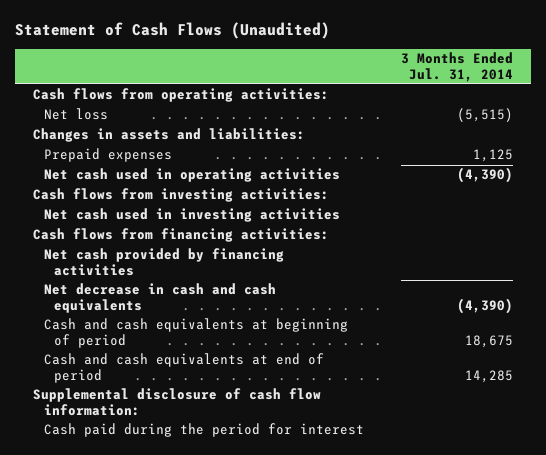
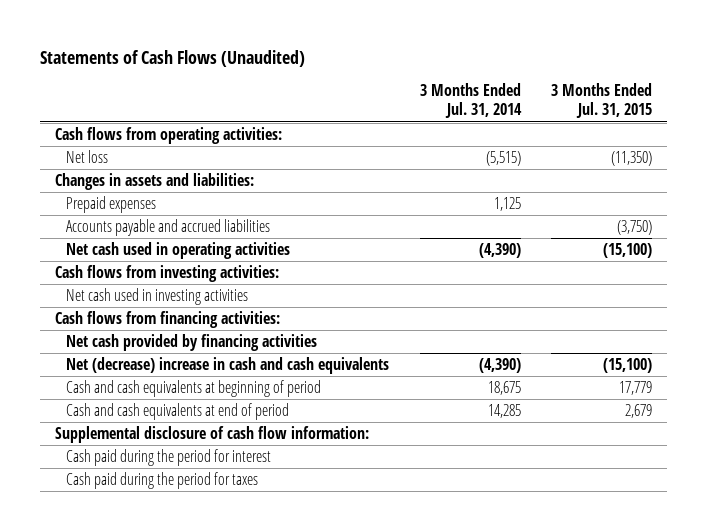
[14,22,330,40] Statement of Cash Flows (Unaudited) -> [39,49,305,67] Statements of Cash Flows (Unaudited)
none -> [551,83,653,119] 3 Months Ended Jul. 31, 2015
none -> [66,219,271,237] Accounts payable and accrued liabilities
[43,283,276,313] Net decrease in cash and cash equivalents -> [66,357,390,375] Net (decrease) increase in cash and cash equivalents
none -> [66,472,259,490] Cash paid during the period for taxes

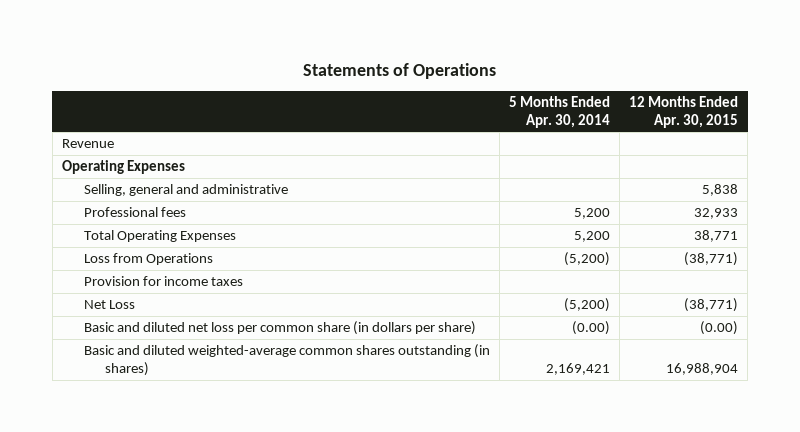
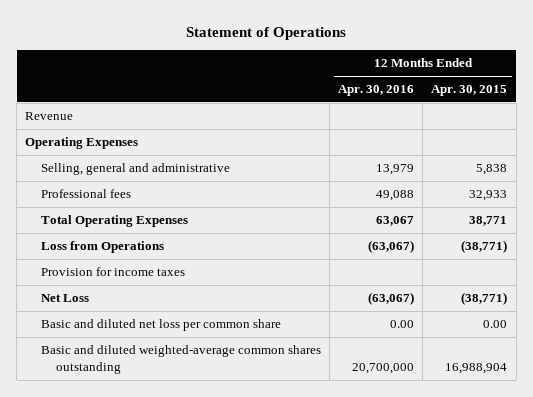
[302,62,496,79] Statements of Operations -> [186,27,347,41] Statement of Operations
[508,96,610,128] 5 Months Ended Apr. 30, 2014 -> none
none -> [338,85,415,97] Apr. 30, 2016
[83,321,476,336] Basic and diluted net loss per common share (in dollars per share) -> [40,319,281,332] Basic and diluted net loss per common share
[699,321,738,336] (0.00) -> [483,320,508,329] 0.00
[83,344,490,377] Basic and diluted weighted-average common shares outstanding (in shares) -> [40,345,321,375] Basic and diluted weighted-average common shares outstanding

